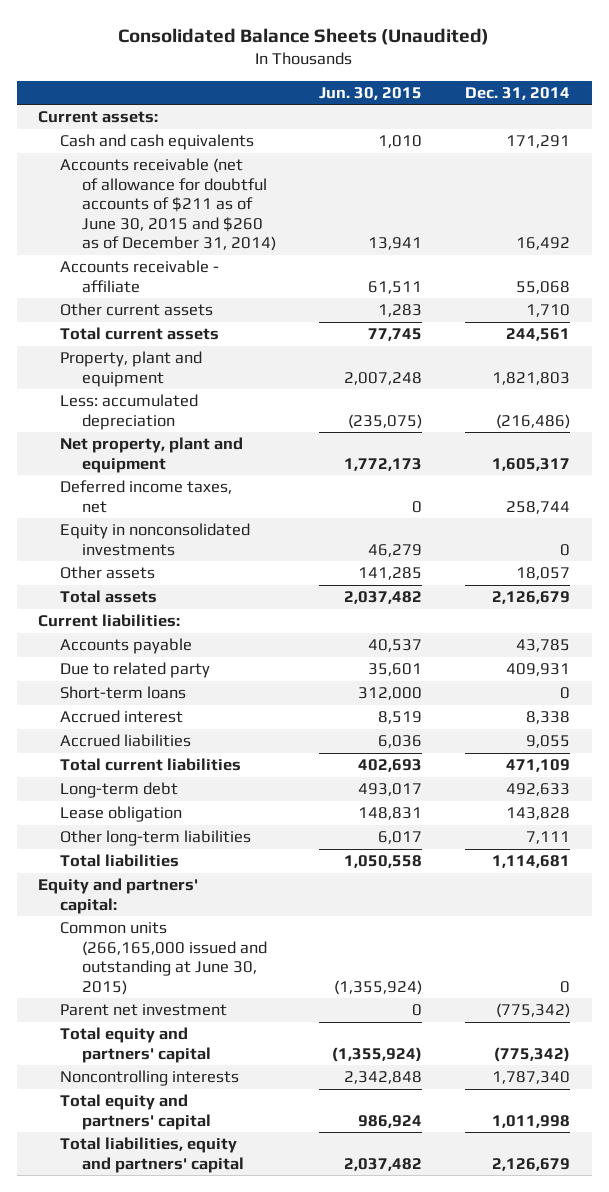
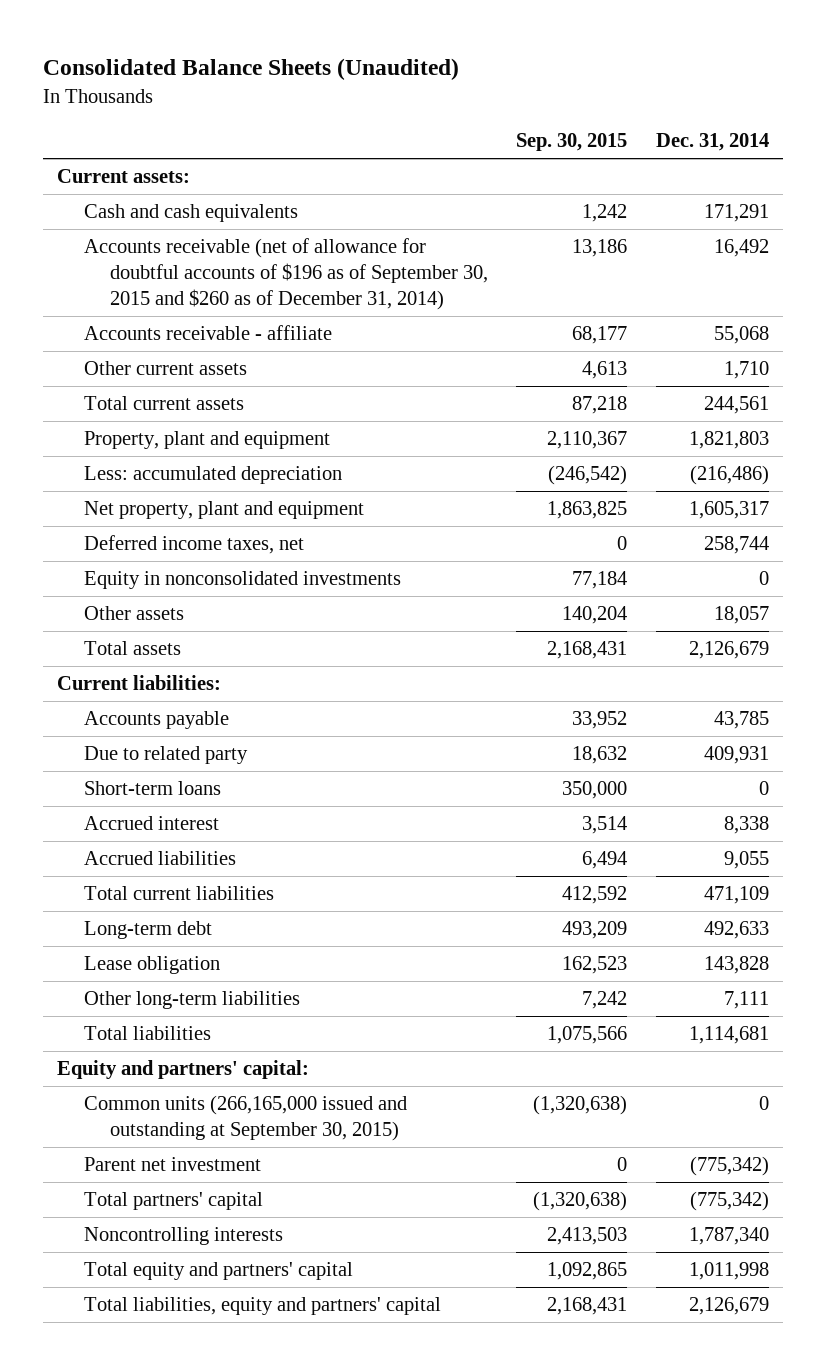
[318,86,422,100] Jun. 30, 2015 -> none
none -> [516,133,628,152] Sep. 30, 2015
[59,158,276,252] Accounts receivable (net of allowance for doubtful accounts of $211 as of June 30, 2015 and $260 as of December 31, 2014) -> [83,238,488,310] Accounts receivable (net of allowance for doubtful accounts of $196 as of September 30, 2015 and $260 as of December 31, 2014)
[59,922,267,995] Common units (266,165,000 issued and outstanding at June 30, 2015) -> [83,1095,407,1141] Common units (266,165,000 issued and outstanding at September 30, 2015)
[59,1027,211,1063] Total equity and partners' capital -> [83,1192,263,1211] Total partners' capital

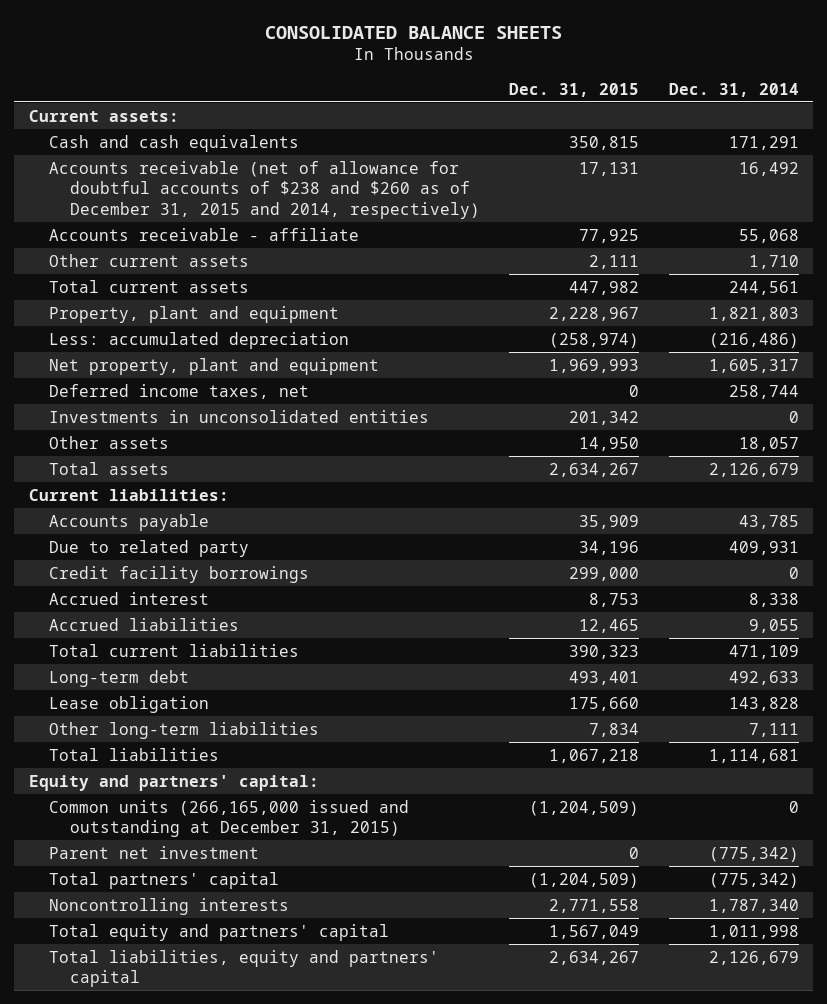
[43,58,460,81] Consolidated Balance Sheets (Unaudited) -> [264,25,562,39] CONSOLIDATED BALANCE SHEETS
[516,133,628,152] Sep. 30, 2015 -> none
none -> [509,82,640,97] Dec. 31, 2015
[83,238,488,310] Accounts receivable (net of allowance for doubtful accounts of $196 as of September 30, 2015 and $260 as of December 31, 2014) -> [49,160,480,219] Accounts receivable (net of allowance for doubtful accounts of $238 and $260 as of December 31, 2015 and 2014, respectively)
[83,571,401,590] Equity in nonconsolidated investments -> none
none -> [49,409,430,423] Investments in unconsolidated entities
[83,781,221,796] Short-term loans -> none
none -> [49,565,310,583] Credit facility borrowings
[83,1095,407,1141] Common units (266,165,000 issued and outstanding at September 30, 2015) -> [49,799,410,838] Common units (266,165,000 issued and outstanding at December 31, 2015)

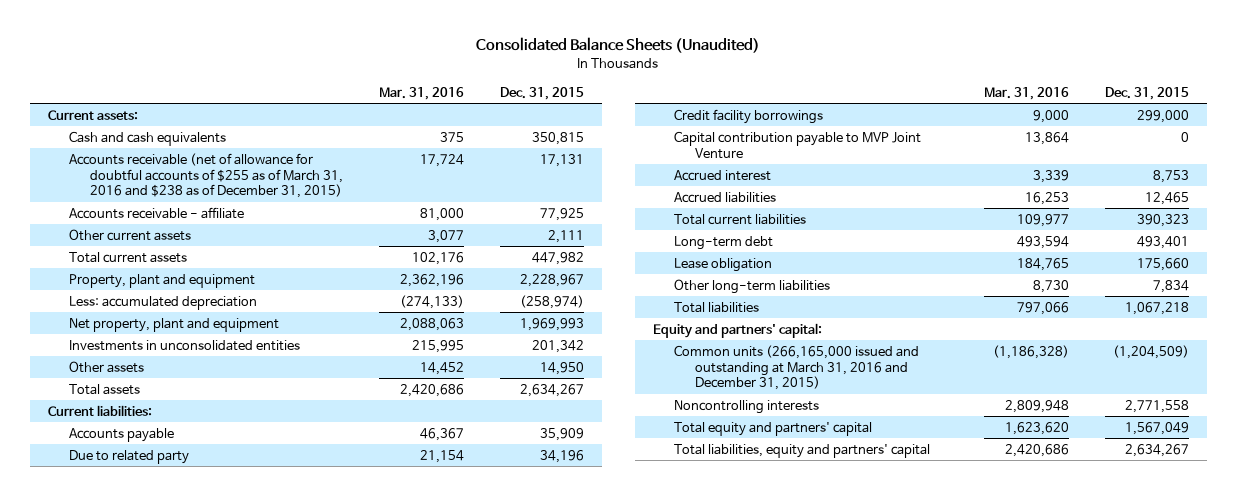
[264,25,562,39] CONSOLIDATED BALANCE SHEETS -> [476,37,761,54] Consolidated Balance Sheets (Unaudited)
[668,82,799,97] Dec. 31, 2014 -> none
none -> [378,86,464,100] Mar. 31, 2016
[49,160,480,219] Accounts receivable (net of allowance for doubtful accounts of $238 and $260 as of December 31, 2015 and 2014, respectively) -> [68,152,343,199] Accounts receivable (net of allowance for doubtful accounts of $255 as of March 31, 2016 and $238 as of December 31, 2015)
[49,383,310,399] Deferred income taxes, net -> none
none -> [673,130,921,159] Capital contribution payable to MVP Joint Venture
[49,845,260,859] Parent net investment -> none
[49,871,280,889] Total partners' capital -> none
[49,799,410,838] Common units (266,165,000 issued and outstanding at December 31, 2015) -> [673,344,919,391] Common units (266,165,000 issued and outstanding at March 31, 2016 and December 31, 2015)

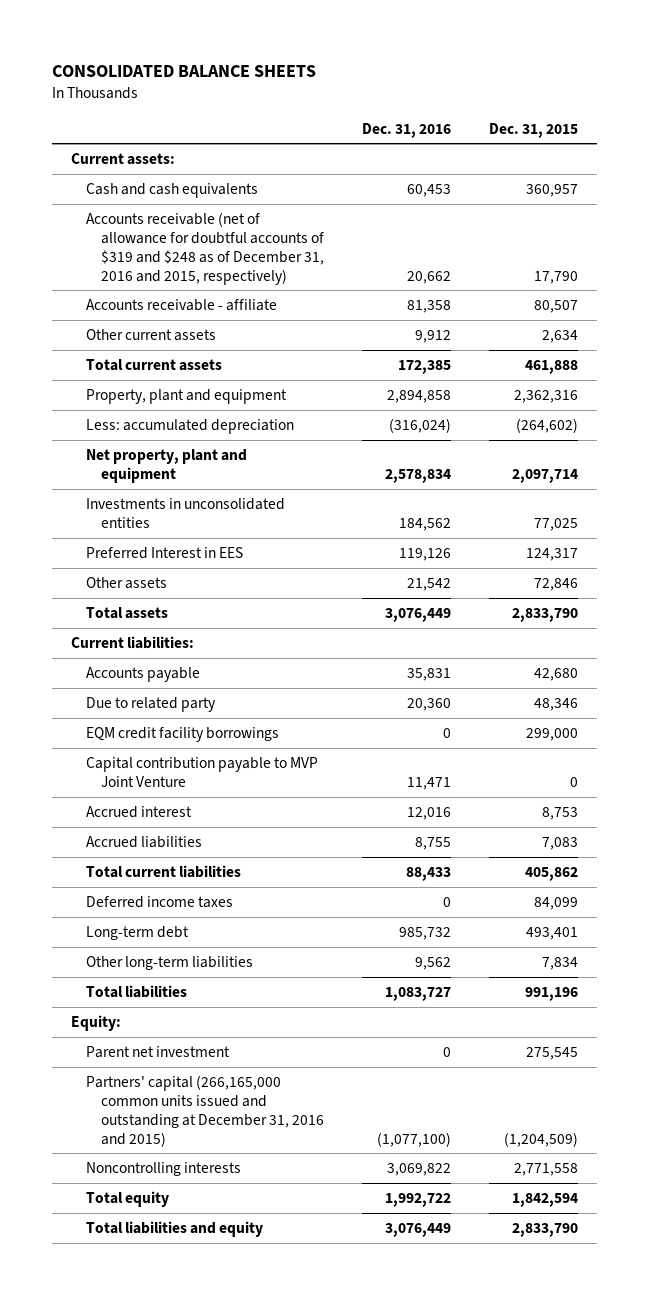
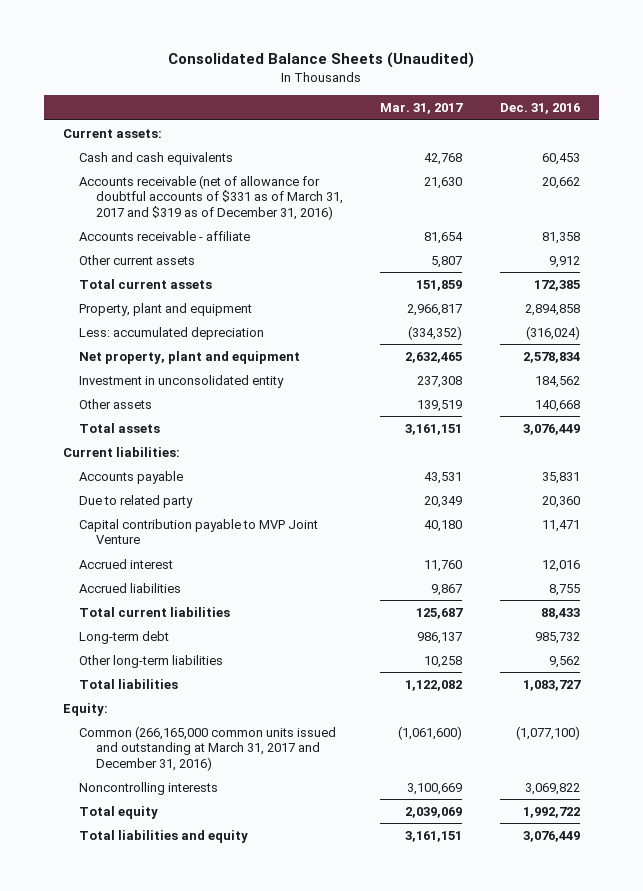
[52,64,317,77] CONSOLIDATED BALANCE SHEETS -> [168,52,475,69] Consolidated Balance Sheets (Unaudited)
[488,122,578,138] Dec. 31, 2015 -> none
none -> [380,103,464,115] Mar. 31, 2017
[86,212,324,285] Accounts receivable (net of allowance for doubtful accounts of $319 and $248 as of December 31, 2016 and 2015, respectively) -> [79,174,343,220] Accounts receivable (net of allowance for doubtful accounts of $331 as of March 31, 2017 and $319 as of December 31, 2016)
[86,547,244,560] Preferred Interest in EES -> none
[86,498,286,528] Investments in unconsolidated entities -> [79,374,285,388] Investment in unconsolidated entity
[406,578,451,592] 21,542 -> [534,399,580,412] 140,668
[86,727,280,743] EQM credit facility borrowings -> none
[86,896,234,909] Deferred income taxes -> none
[86,1046,231,1059] Parent net investment -> none
[86,1075,324,1147] Partners' capital (266,165,000 common units issued and outstanding at December 31, 2016 and 2015) -> [79,725,337,771] Common (266,165,000 common units issued and outstanding at March 31, 2017 and December 31, 2016)

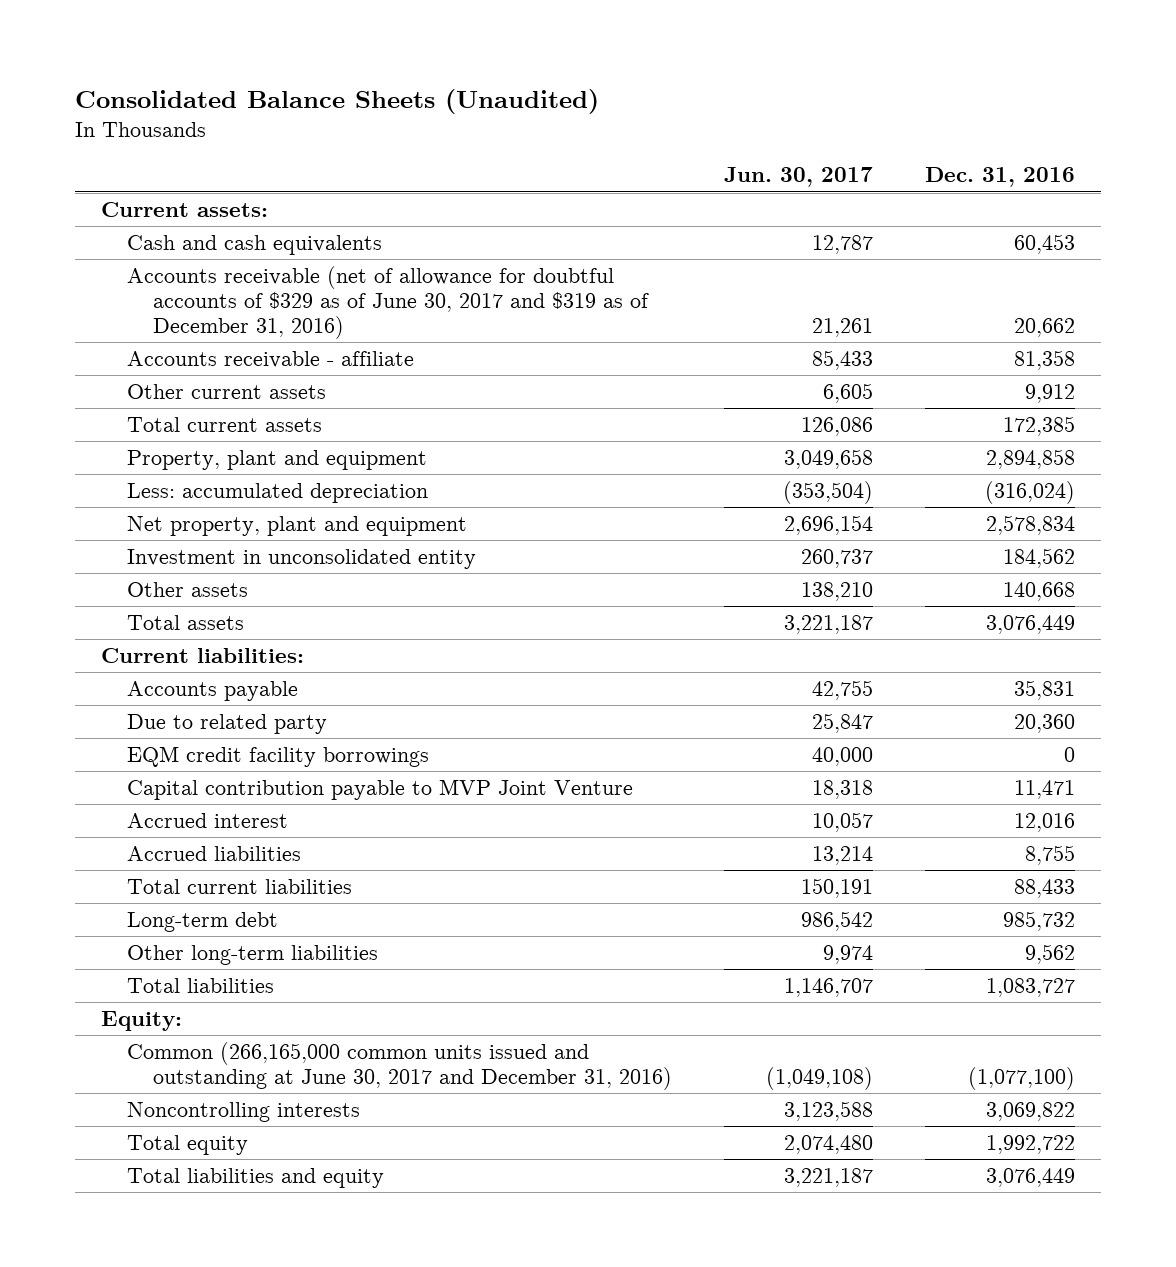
[380,103,464,115] Mar. 31, 2017 -> none
none -> [723,167,873,188] Jun. 30, 2017
[79,174,343,220] Accounts receivable (net of allowance for doubtful accounts of $331 as of March 31, 2017 and $319 as of December 31, 2016) -> [126,266,649,340] Accounts receivable (net of allowance for doubtful accounts of $329 as of June 30, 2017 and $319 as of December 31, 2016)
none -> [126,746,429,768] EQM credit facility borrowings
[79,725,337,771] Common (266,165,000 common units issued and outstanding at March 31, 2017 and December 31, 2016) -> [126,1042,672,1091] Common (266,165,000 common units issued and outstanding at June 30, 2017 and December 31, 2016)

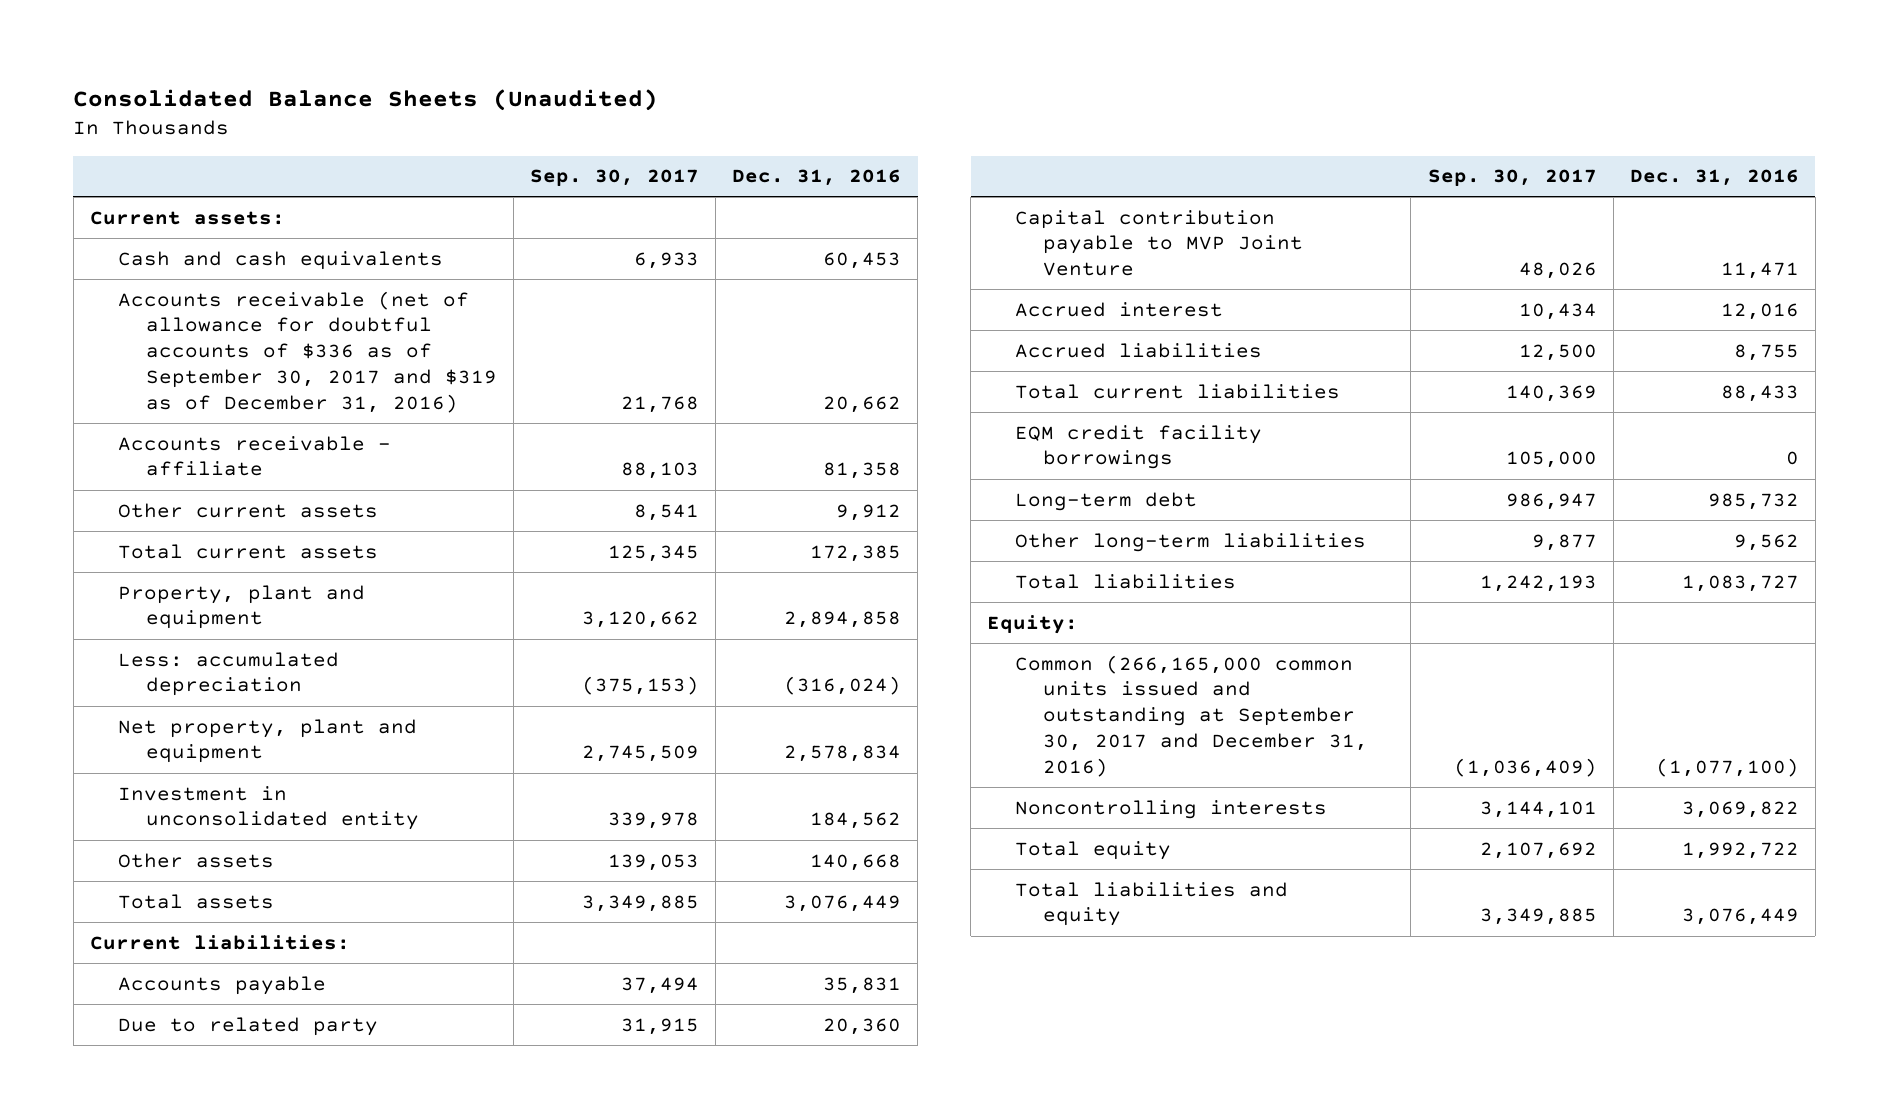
[723,167,873,188] Jun. 30, 2017 -> none
none -> [530,169,700,187] Sep. 30, 2017
[126,266,649,340] Accounts receivable (net of allowance for doubtful accounts of $329 as of June 30, 2017 and $319 as of December 31, 2016) -> [117,290,497,413] Accounts receivable (net of allowance for doubtful accounts of $336 as of September 30, 2017 and $319 as of December 31, 2016)
[126,746,429,768] EQM credit facility borrowings -> [1015,424,1263,470] EQM credit facility borrowings
[126,1042,672,1091] Common (266,165,000 common units issued and outstanding at June 30, 2017 and December 31, 2016) -> [1015,654,1369,777] Common (266,165,000 common units issued and outstanding at September 30, 2017 and December 31, 2016)

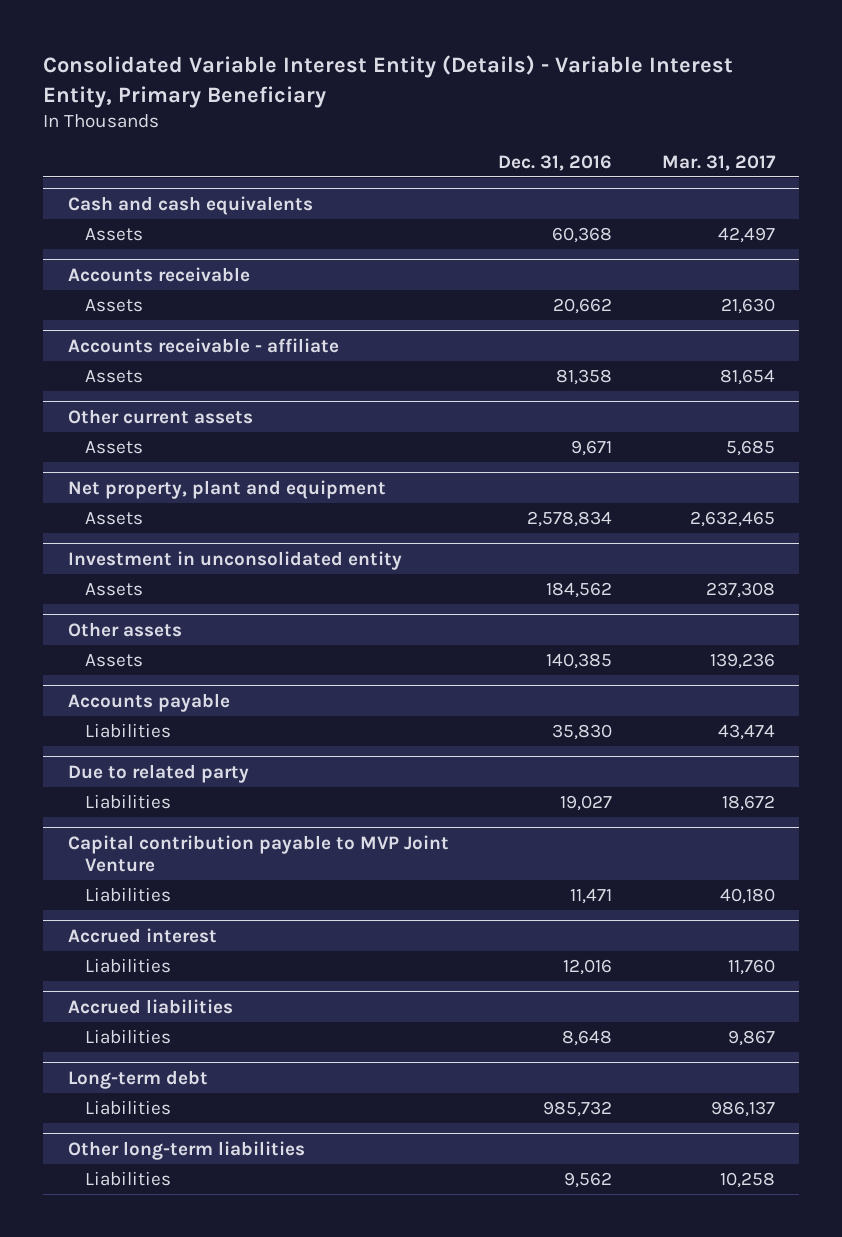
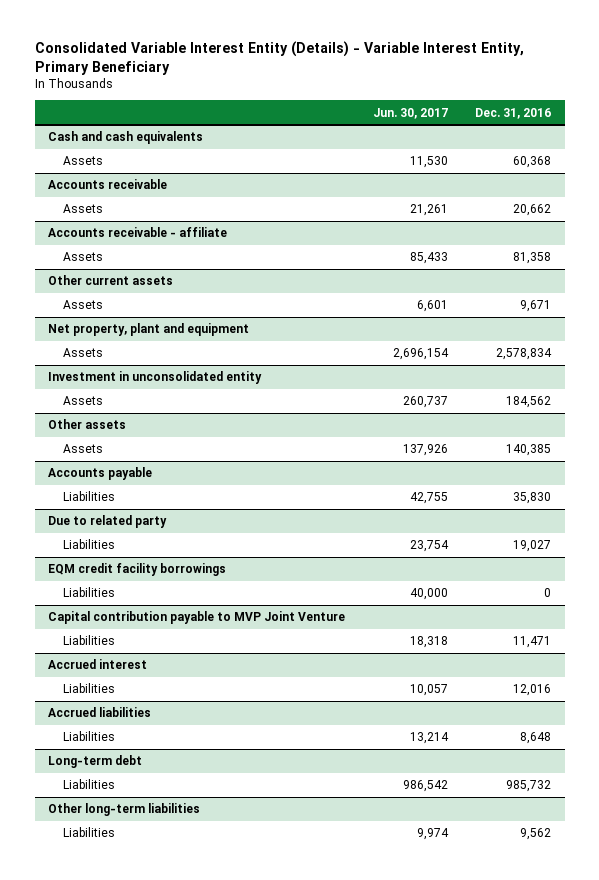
[661,154,776,171] Mar. 31, 2017 -> none
none -> [372,107,448,119] Jun. 30, 2017
none -> [48,563,227,577] EQM credit facility borrowings
none -> [63,587,116,598] Liabilities

